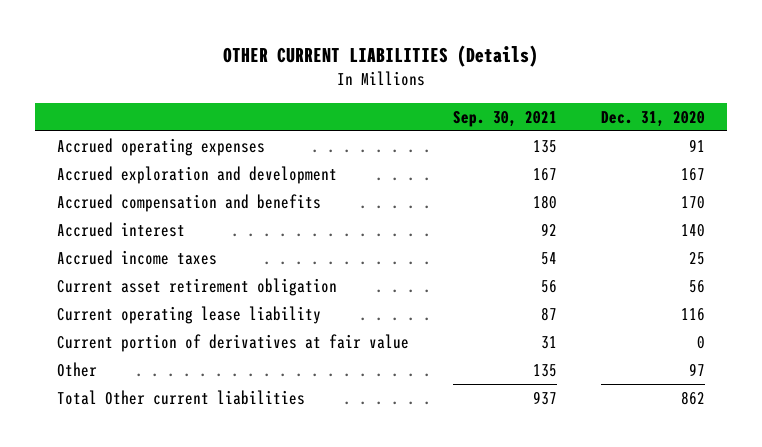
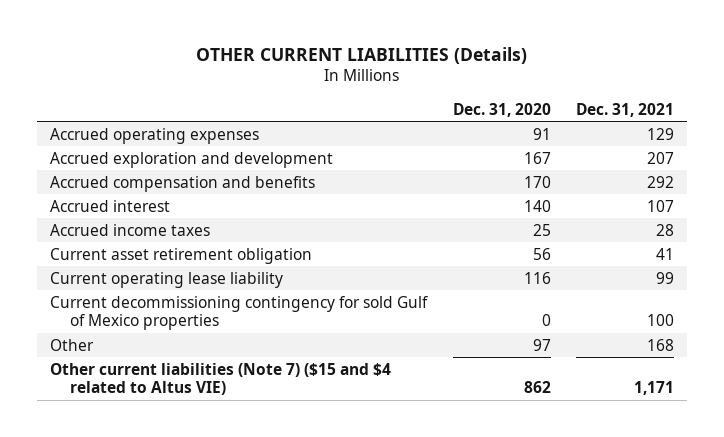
[453,110,558,127] Sep. 30, 2021 -> none
none -> [576,102,675,117] Dec. 31, 2021
[57,334,410,353] Current portion of derivatives at fair value -> none
none -> [49,295,428,331] Current decommissioning contingency for sold Gulf of Mexico properties
[57,390,306,406] Total Other current liabilities -> [49,362,391,396] Other current liabilities (Note 7) ($15 and $4 related to Altus VIE)

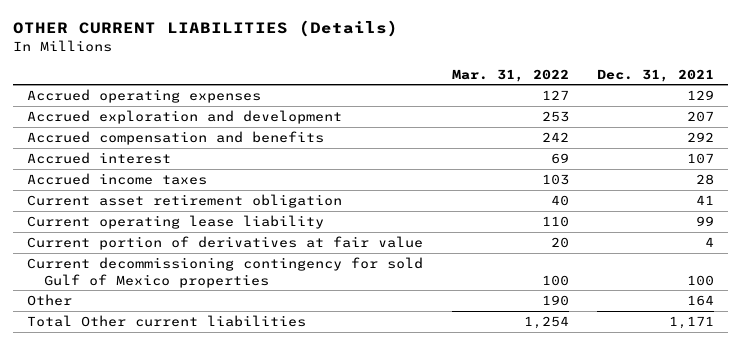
[452,102,551,117] Dec. 31, 2020 -> none
none -> [451,68,569,82] Mar. 31, 2022
none -> [27,235,424,250] Current portion of derivatives at fair value
[647,338,675,351] 168 -> [687,294,715,306] 164
[49,362,391,396] Other current liabilities (Note 7) ($15 and $4 related to Altus VIE) -> [27,314,307,327] Total Other current liabilities

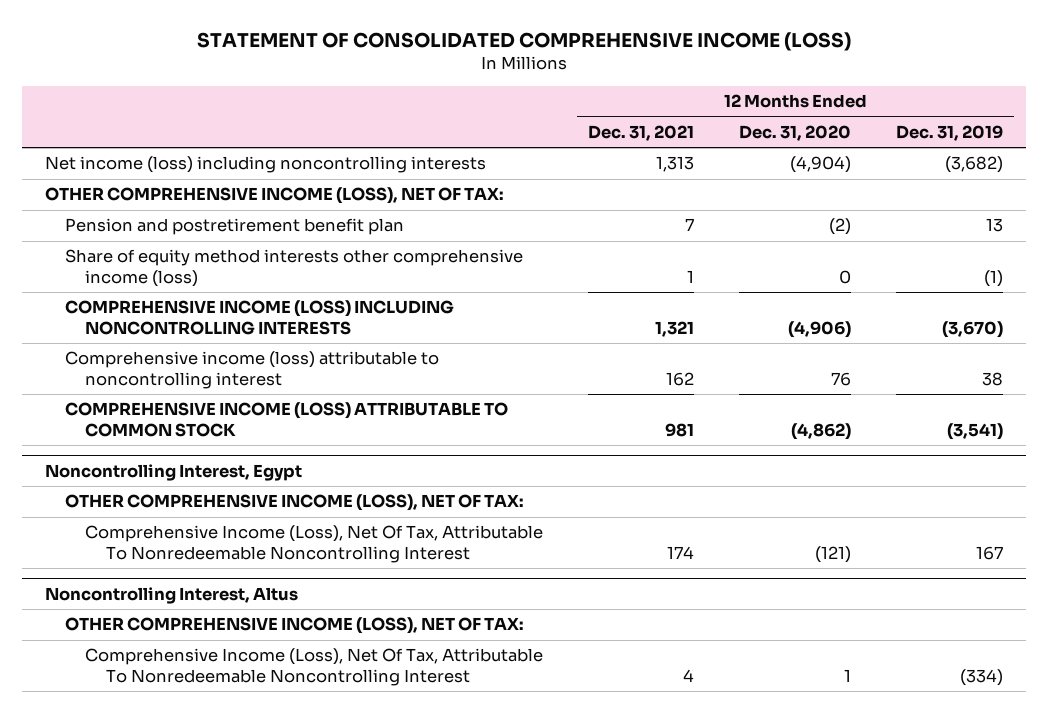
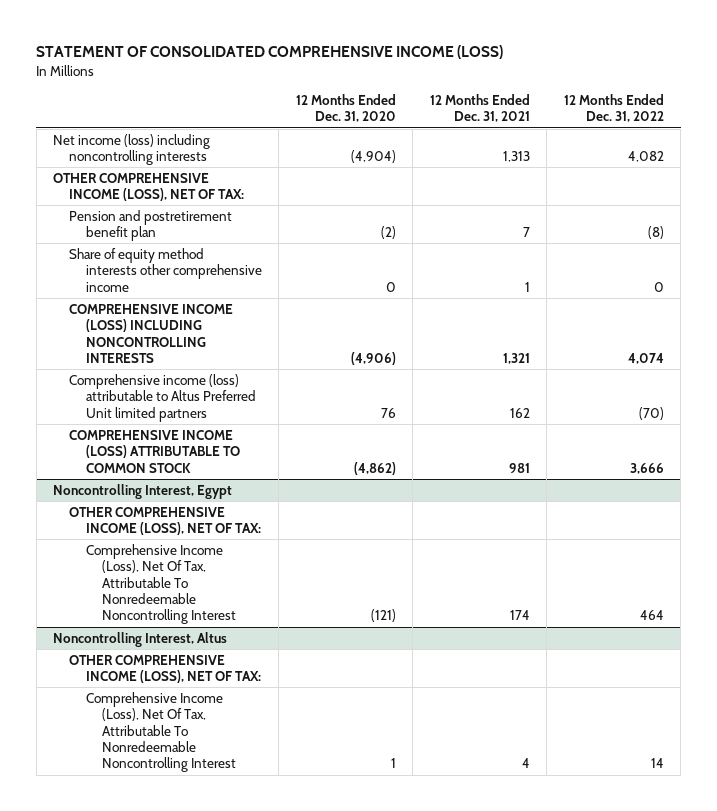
[896,124,1004,141] Dec. 31, 2019 -> none
none -> [563,93,664,123] 12 Months Ended Dec. 31, 2022
[64,249,523,288] Share of equity method interests other comprehensive income (loss) -> [69,247,262,292] Share of equity method interests other comprehensive income
[64,351,439,390] Comprehensive income (loss) attributable to noncontrolling interest -> [69,373,256,422] Comprehensive income (loss) attributable to Altus Preferred Unit limited partners

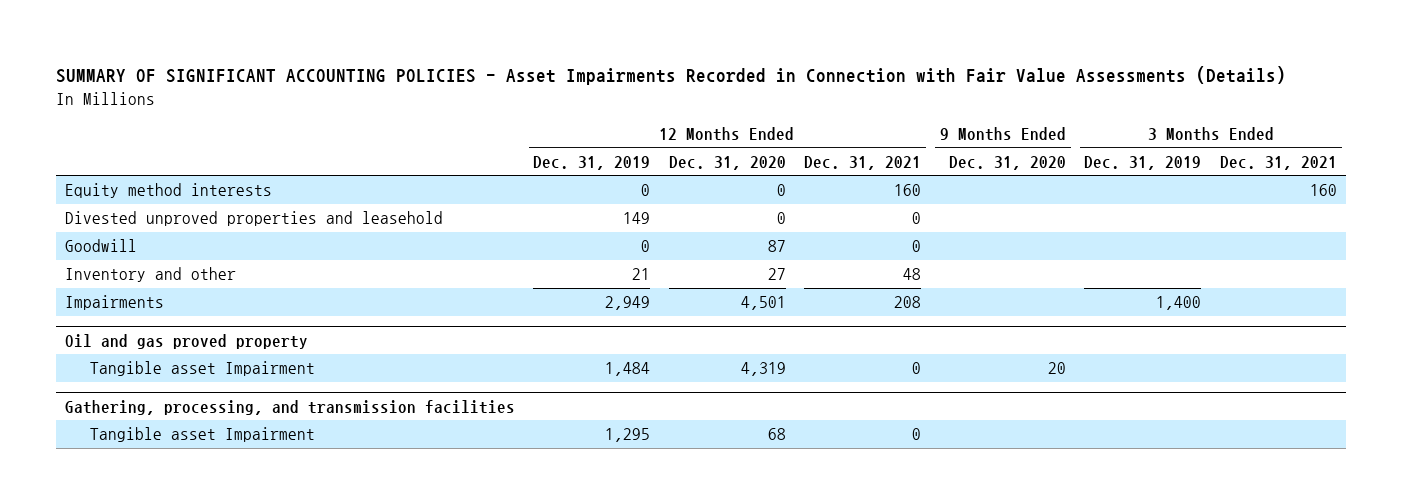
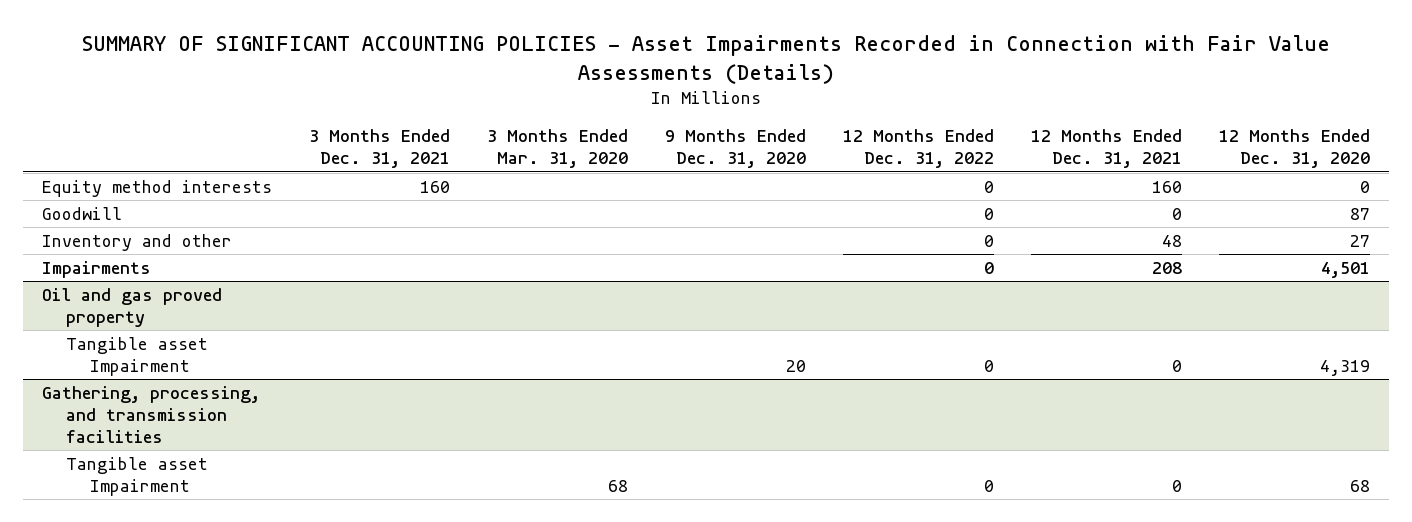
[533,155,651,170] Dec. 31, 2019 -> none
[1084,155,1202,170] Dec. 31, 2019 -> none
none -> [486,129,628,169] 3 Months Ended Mar. 31, 2020
none -> [842,129,994,169] 12 Months Ended Dec. 31, 2022
[64,211,443,227] Divested unproved properties and leasehold -> none

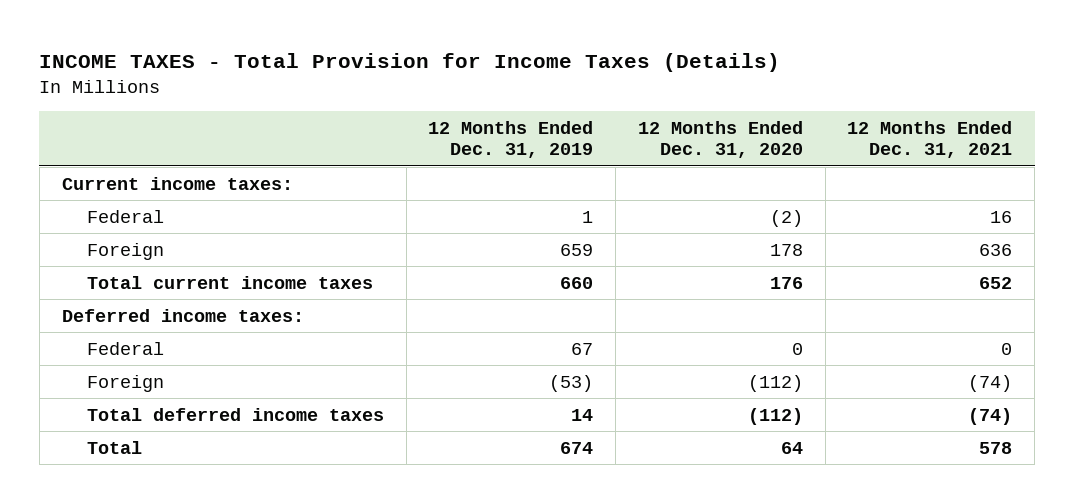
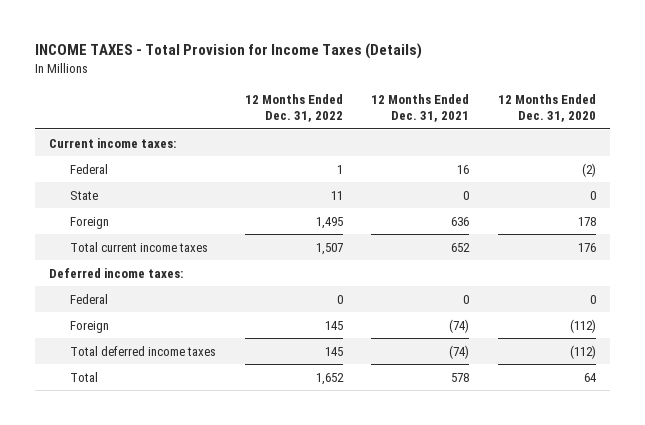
[428,120,594,159] 12 Months Ended Dec. 31, 2019 -> none
none -> [244,93,343,123] 12 Months Ended Dec. 31, 2022
none -> [69,190,98,200] State

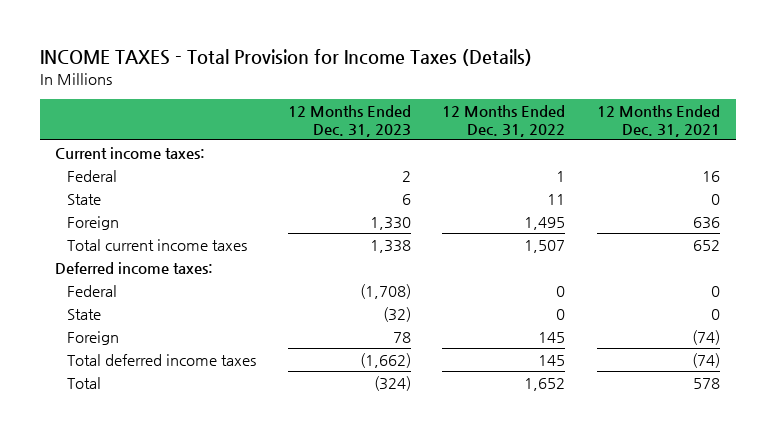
[497,93,596,123] 12 Months Ended Dec. 31, 2020 -> none
none -> [287,104,411,137] 12 Months Ended Dec. 31, 2023
none -> [67,308,102,320] State

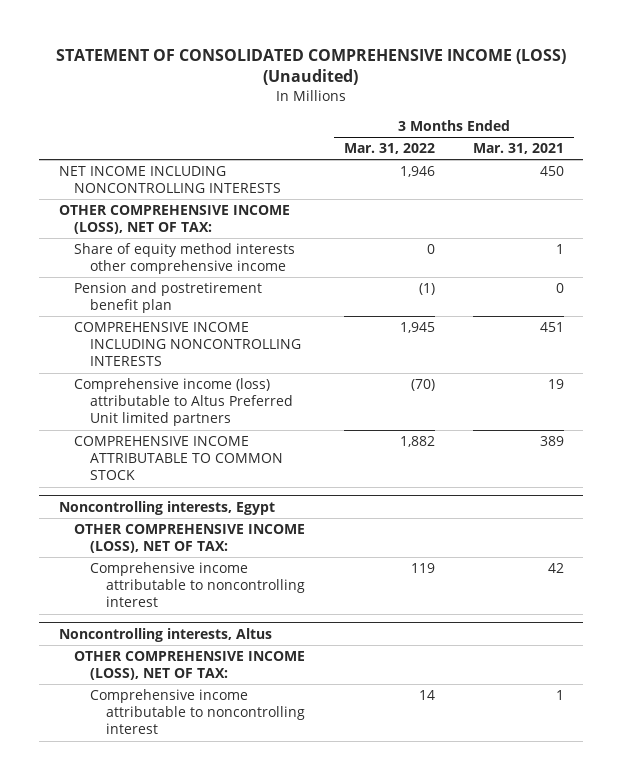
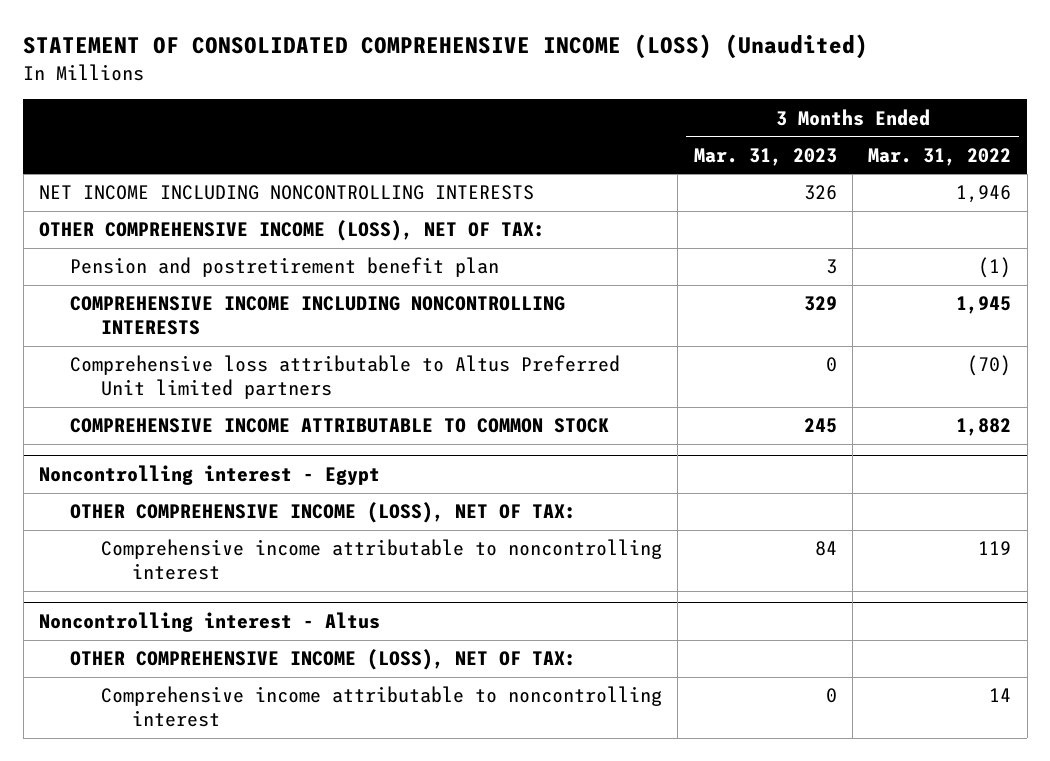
[473,143,565,155] Mar. 31, 2021 -> none
none -> [693,147,837,166] Mar. 31, 2023
[74,243,296,275] Share of equity method interests other comprehensive income -> none
[74,378,293,427] Comprehensive income (loss) attributable to Altus Preferred Unit limited partners -> [69,355,620,399] Comprehensive loss attributable to Altus Preferred Unit limited partners
[58,500,275,515] Noncontrolling interests, Egypt -> [38,465,380,486] Noncontrolling interest - Egypt
[58,627,272,642] Noncontrolling interests, Altus -> [38,612,380,633] Noncontrolling interest - Altus

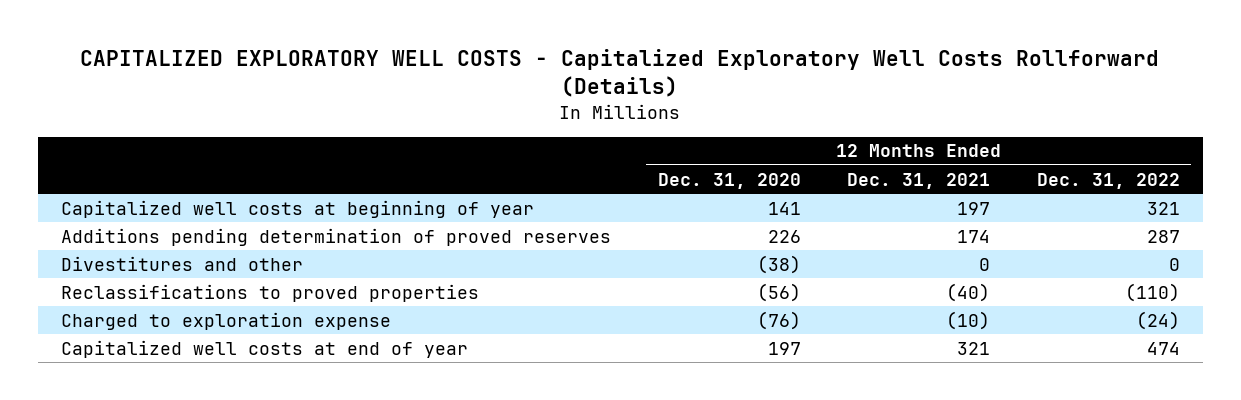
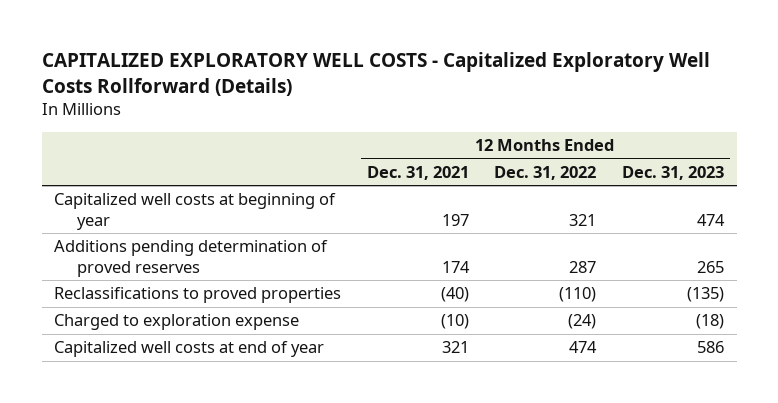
[657,172,801,189] Dec. 31, 2020 -> none
none -> [621,165,724,180] Dec. 31, 2023
[61,255,304,271] Divestitures and other -> none

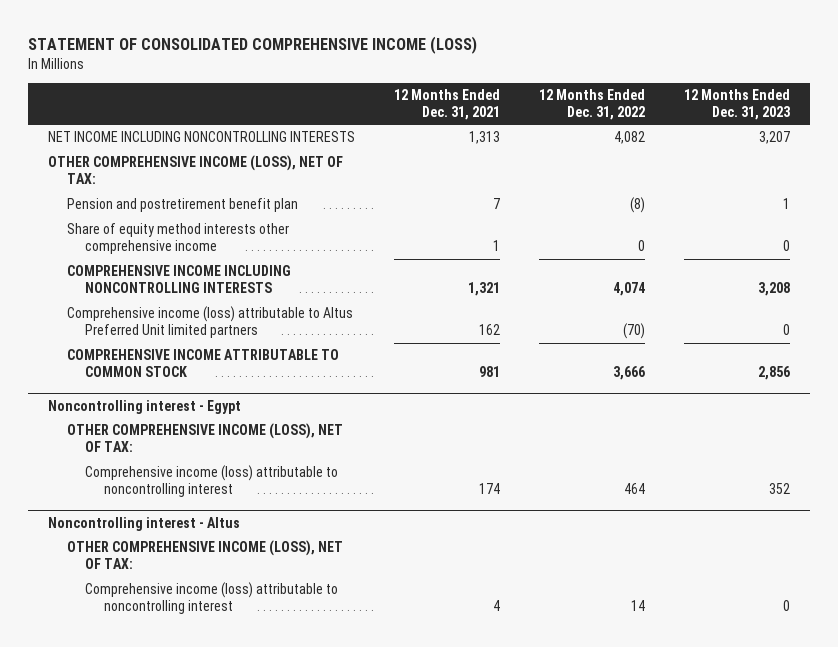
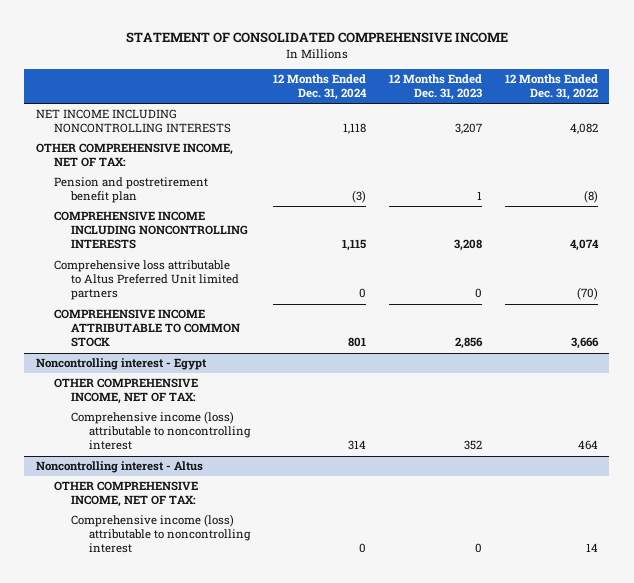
[27,35,477,54] STATEMENT OF CONSOLIDATED COMPREHENSIVE INCOME (LOSS) -> [125,32,508,44] STATEMENT OF CONSOLIDATED COMPREHENSIVE INCOME
[393,89,500,120] 12 Months Ended Dec. 31, 2021 -> none
none -> [272,74,367,101] 12 Months Ended Dec. 31, 2024
[47,155,343,185] OTHER COMPREHENSIVE INCOME (LOSS), NET OF TAX: -> [35,143,233,168] OTHER COMPREHENSIVE INCOME, NET OF TAX:
[66,223,289,255] Share of equity method interests other comprehensive income -> none
[66,306,353,339] Comprehensive income (loss) attributable to Altus Preferred Unit limited partners -> [53,260,240,301] Comprehensive loss attributable to Altus Preferred Unit limited partners
[66,423,343,453] OTHER COMPREHENSIVE INCOME (LOSS), NET OF TAX: -> [53,378,198,405] OTHER COMPREHENSIVE INCOME, NET OF TAX:
[66,540,343,570] OTHER COMPREHENSIVE INCOME (LOSS), NET OF TAX: -> [53,481,198,508] OTHER COMPREHENSIVE INCOME, NET OF TAX:

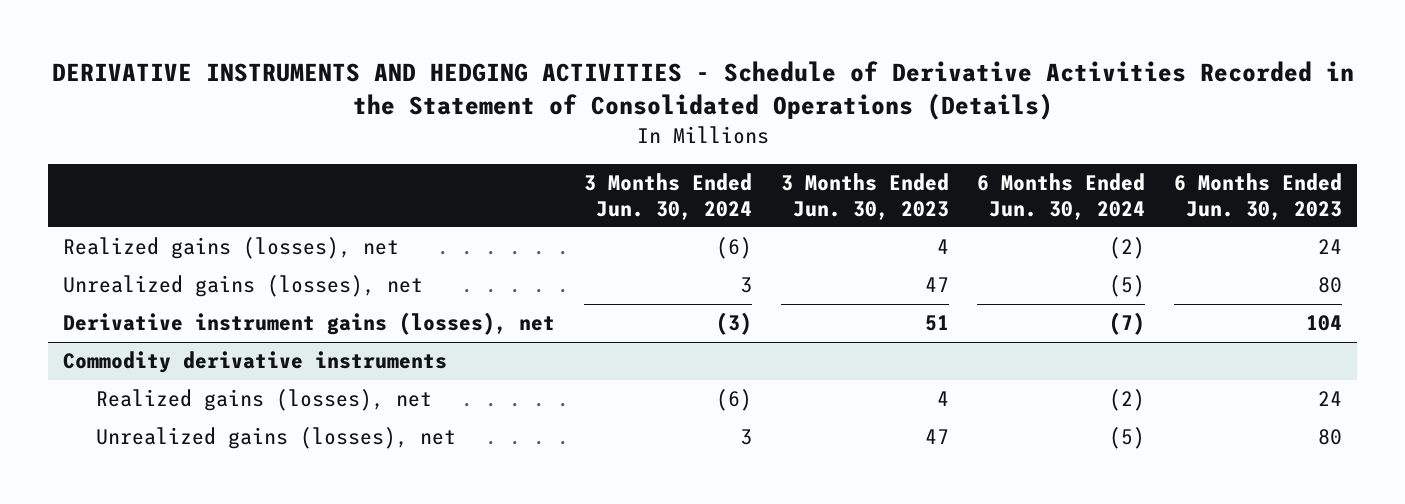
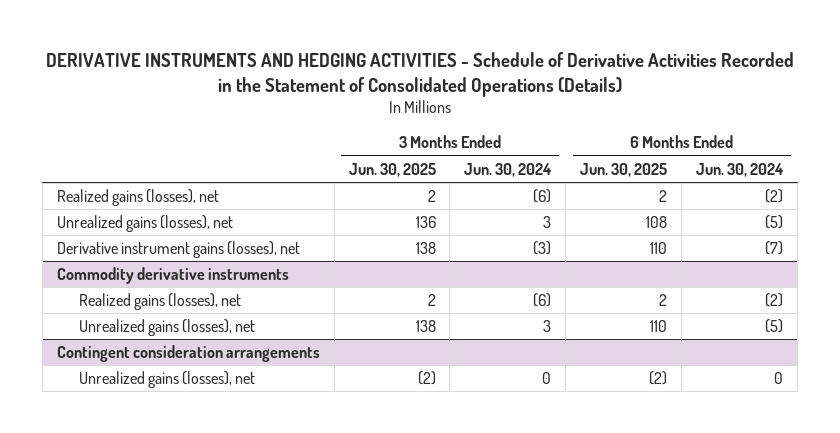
[780,173,949,220] 3 Months Ended Jun. 30, 2023 -> none
[1174,173,1343,220] 6 Months Ended Jun. 30, 2023 -> none
none -> [348,162,436,177] Jun. 30, 2025
none -> [580,162,668,177] Jun. 30, 2025
none -> [56,345,320,363] Contingent consideration arrangements
none -> [78,371,255,389] Unrealized gains (losses), net

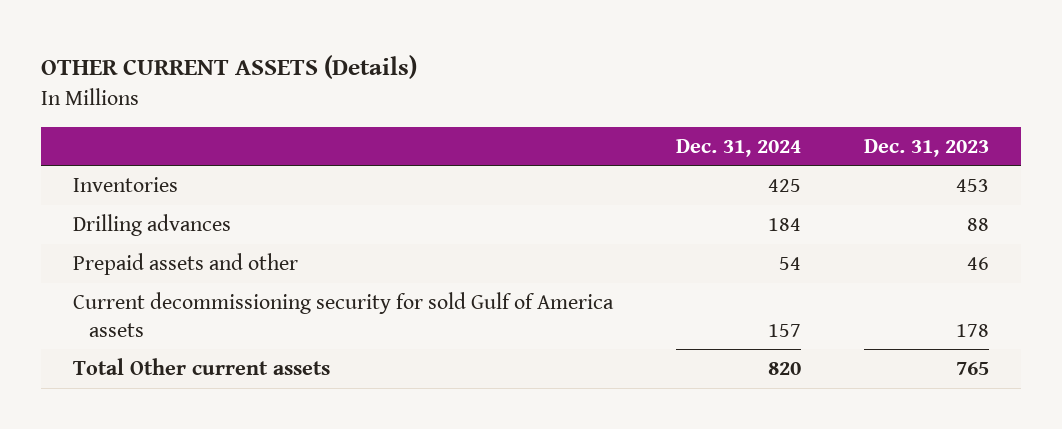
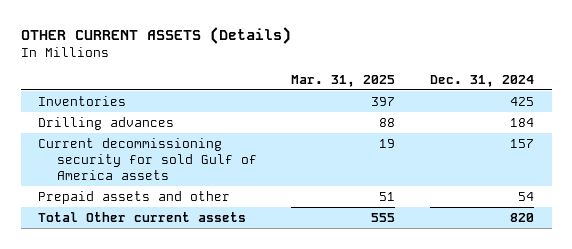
[864,138,990,157] Dec. 31, 2023 -> none
none -> [291,74,396,87] Mar. 31, 2025
[72,253,298,276] Prepaid assets and other -> [38,190,231,204] Prepaid assets and other

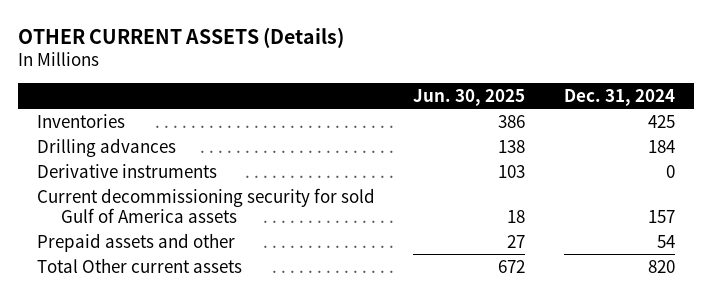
[291,74,396,87] Mar. 31, 2025 -> none
none -> [413,88,526,106] Jun. 30, 2025
none -> [36,163,217,178] Derivative instruments

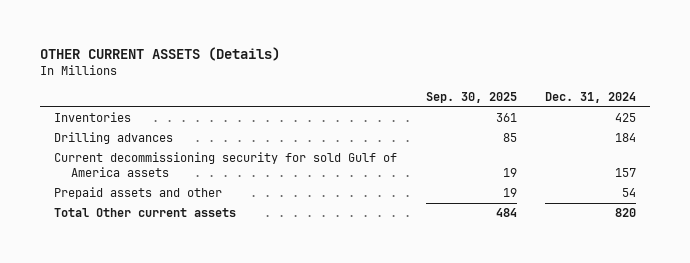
[413,88,526,106] Jun. 30, 2025 -> none
none -> [425,91,517,103] Sep. 30, 2025
[36,163,217,178] Derivative instruments -> none

